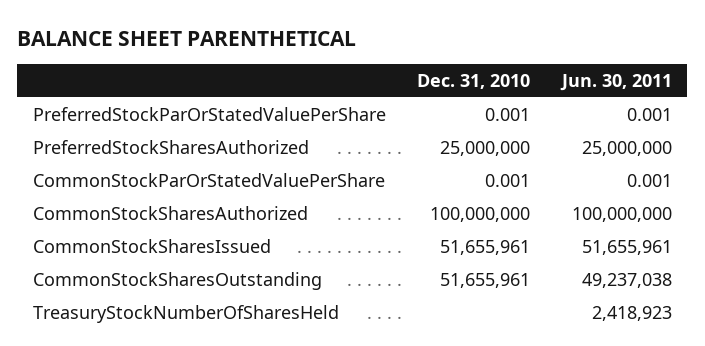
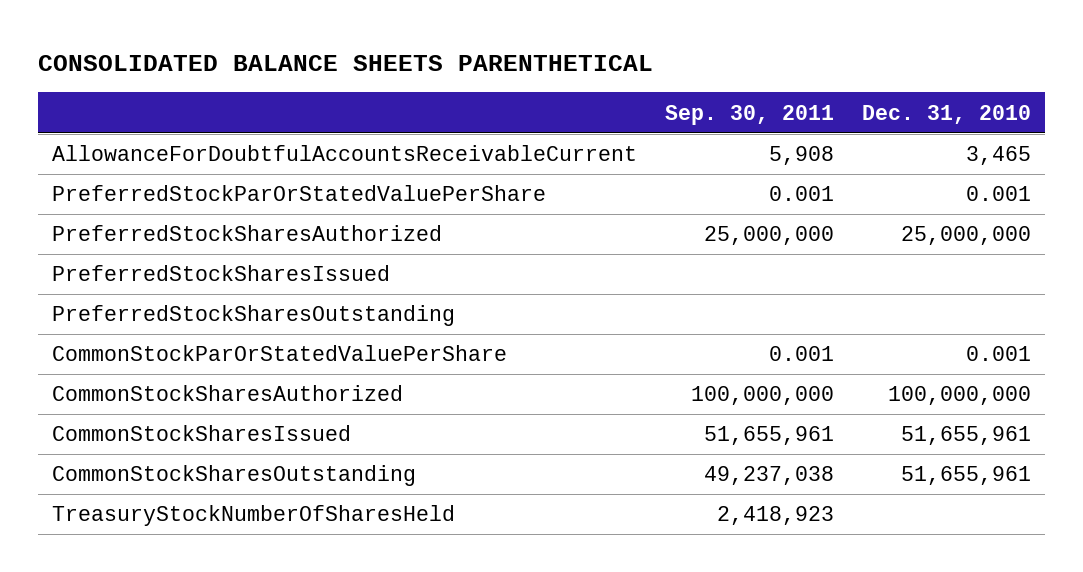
[17,30,357,46] BALANCE SHEET PARENTHETICAL -> [37,54,653,71] CONSOLIDATED BALANCE SHEETS PARENTHETICAL
[559,73,672,91] Jun. 30, 2011 -> none
none -> [665,104,835,125] Sep. 30, 2011
none -> [51,145,637,162] AllowanceForDoubtfulAccountsReceivableCurrent
none -> [51,265,390,282] PreferredStockSharesIssued
none -> [51,305,455,327] PreferredStockSharesOutstanding

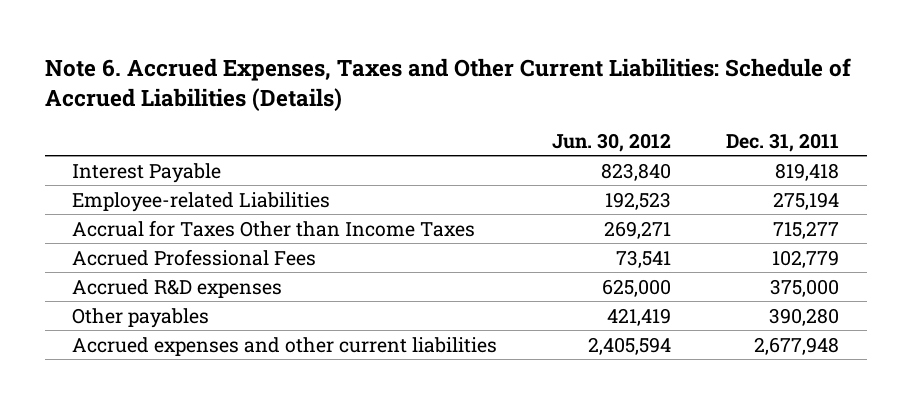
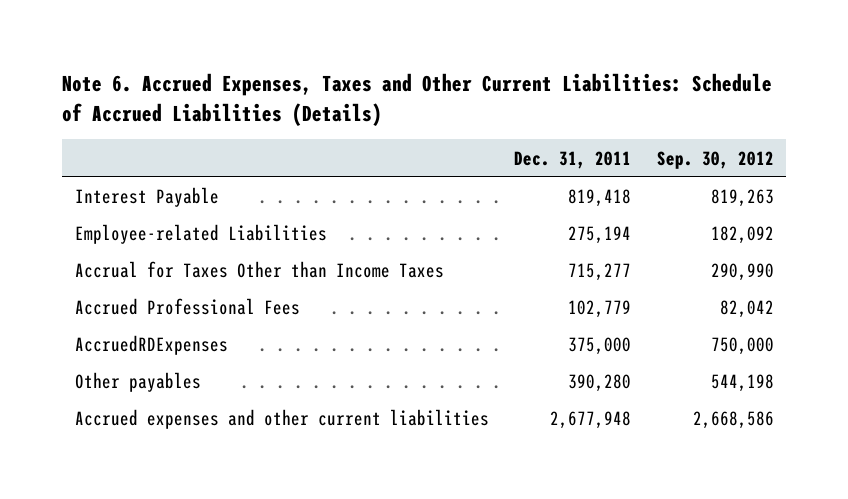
[552,132,672,152] Jun. 30, 2012 -> none
none -> [656,150,774,169] Sep. 30, 2012
[72,278,283,298] Accrued R&D expenses -> [74,335,228,356] AccruedRDExpenses

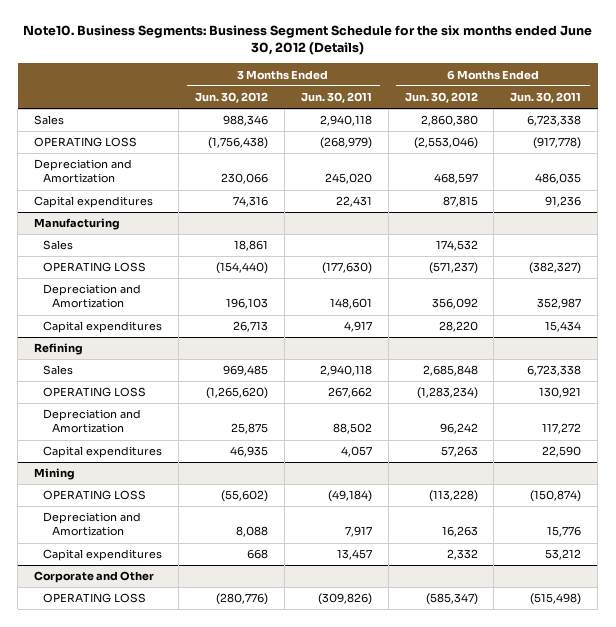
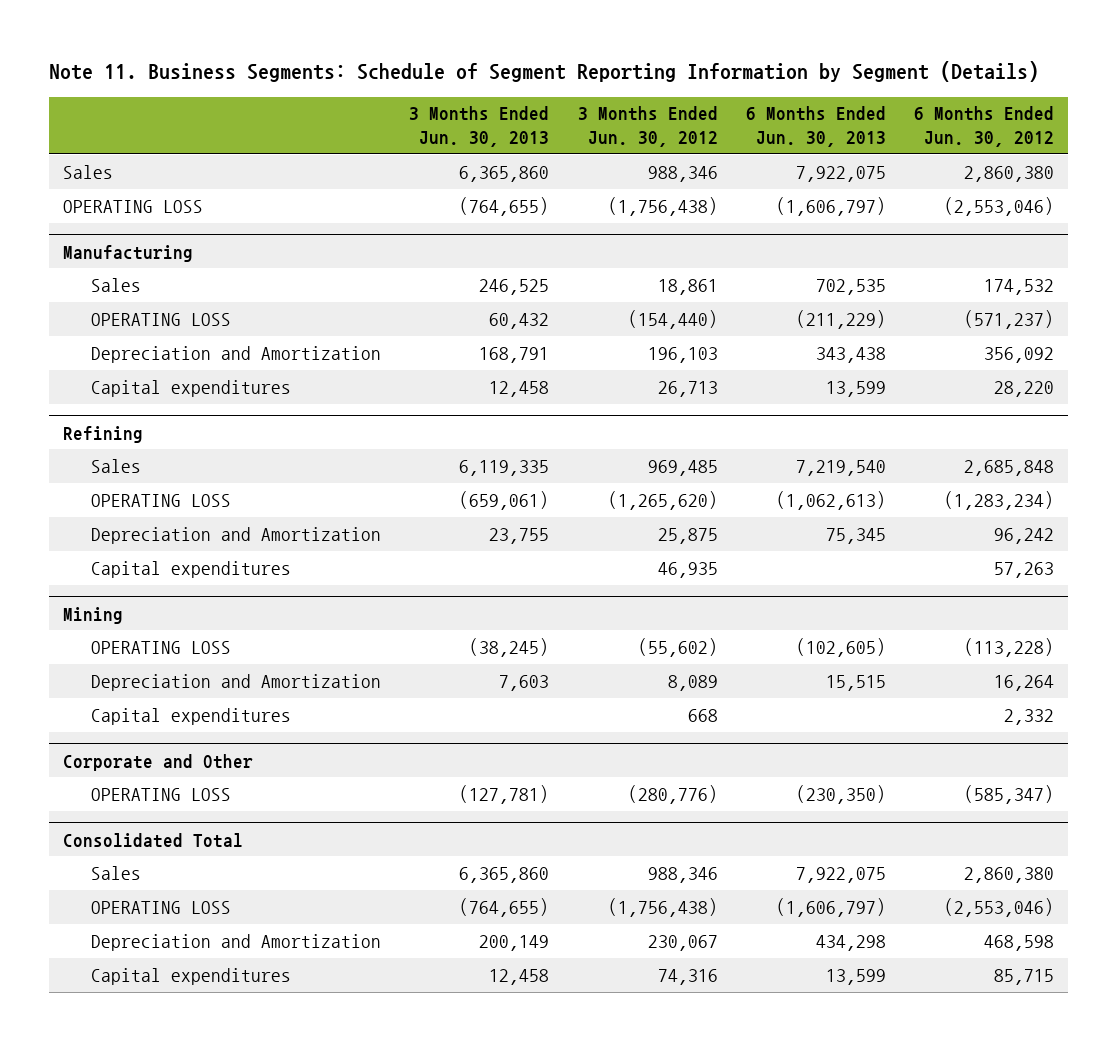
[22,25,592,56] Note10. Business Segments: Business Segment Schedule for the six months ended June 30, 2012 (Details) -> [48,60,1039,82] Note 11. Business Segments: Schedule of Segment Reporting Information by Segment (Details)
[300,92,372,104] Jun. 30, 2011 -> none
[510,92,582,104] Jun. 30, 2011 -> none
none -> [409,106,550,148] 3 Months Ended Jun. 30, 2013
none -> [745,106,886,148] 6 Months Ended Jun. 30, 2013
[34,159,133,184] Depreciation and Amortization -> none
[34,196,154,209] Capital expenditures -> none
[235,526,268,538] 8,088 -> [667,674,718,691] 8,089
[441,526,478,538] 16,263 -> [994,674,1055,691] 16,264
none -> [63,832,244,848] Consolidated Total
none -> [91,865,142,880] Sales
none -> [91,900,232,914] OPERATING LOSS
none -> [91,933,382,951] Depreciation and Amortization
none -> [91,967,292,985] Capital expenditures

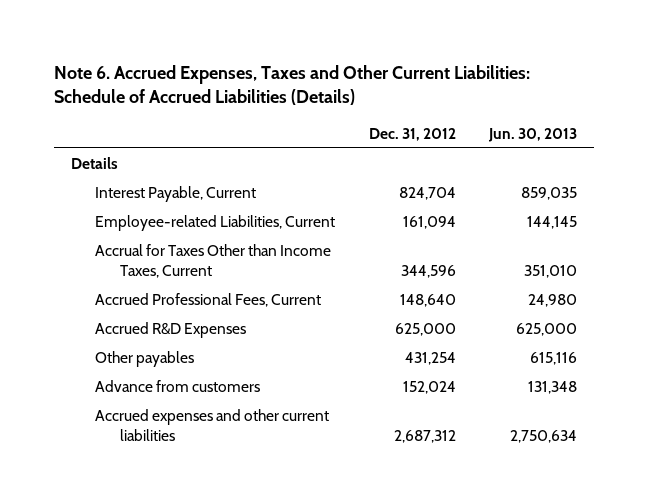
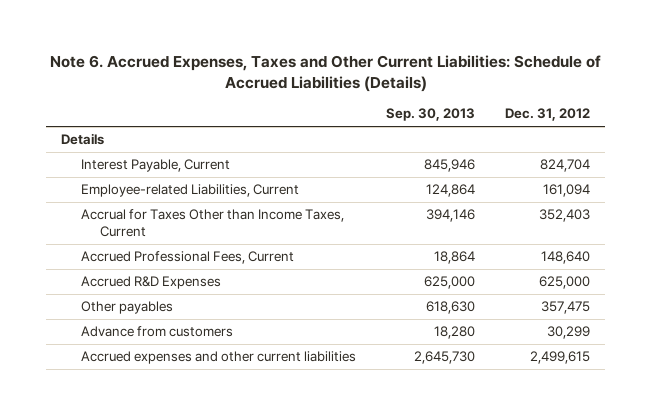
[488,127,578,142] Jun. 30, 2013 -> none
none -> [385,108,475,122] Sep. 30, 2013
[400,264,456,278] 344,596 -> [539,209,591,223] 352,403
[404,351,456,365] 431,254 -> [541,301,591,315] 357,475
[402,380,456,394] 152,024 -> [547,326,591,340] 30,299
[393,429,456,443] 2,687,312 -> [530,351,591,365] 2,499,615

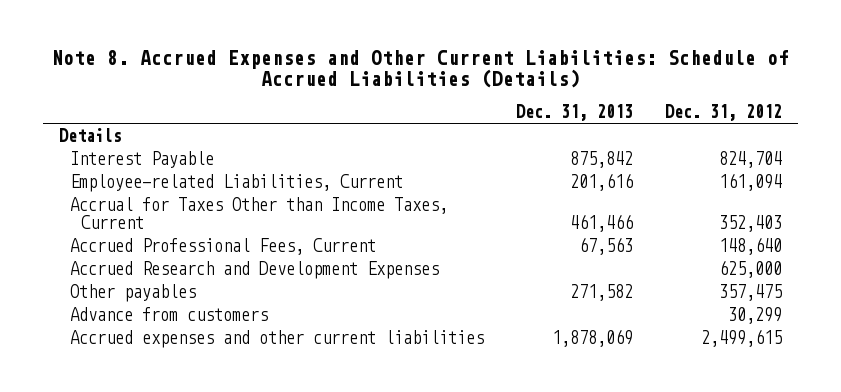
[49,55,601,92] Note 6. Accrued Expenses, Taxes and Other Current Liabilities: Schedule of Accrued Liabilities (Details) -> [51,49,789,88] Note 8. Accrued Expenses and Other Current Liabilities: Schedule of Accrued Liabilities (Details)
[385,108,475,122] Sep. 30, 2013 -> none
none -> [516,103,634,121] Dec. 31, 2013
[80,159,230,173] Interest Payable, Current -> [70,151,215,169] Interest Payable
[80,276,221,290] Accrued R&D Expenses -> [70,261,440,280] Accrued Research and Development Expenses

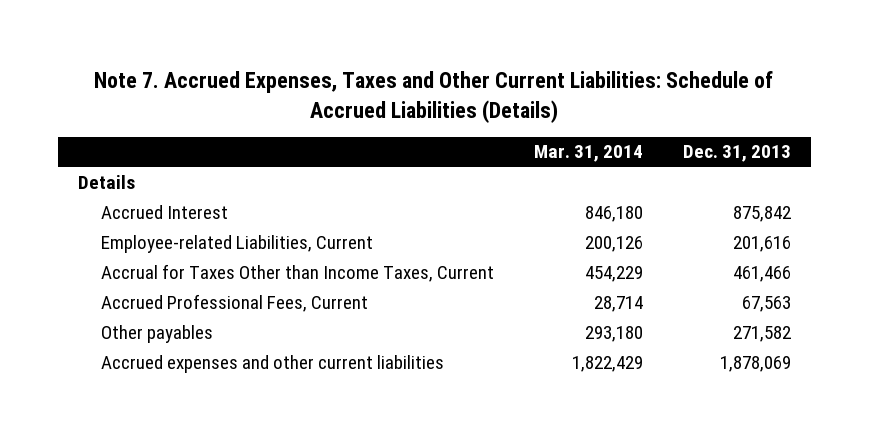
[51,49,789,88] Note 8. Accrued Expenses and Other Current Liabilities: Schedule of Accrued Liabilities (Details) -> [94,70,774,123] Note 7. Accrued Expenses, Taxes and Other Current Liabilities: Schedule of Accrued Liabilities (Details)
[665,103,783,121] Dec. 31, 2012 -> none
none -> [534,145,644,163] Mar. 31, 2014
[70,151,215,169] Interest Payable -> [101,204,229,219] Accrued Interest
[70,261,440,280] Accrued Research and Development Expenses -> none
[70,307,269,322] Advance from customers -> none

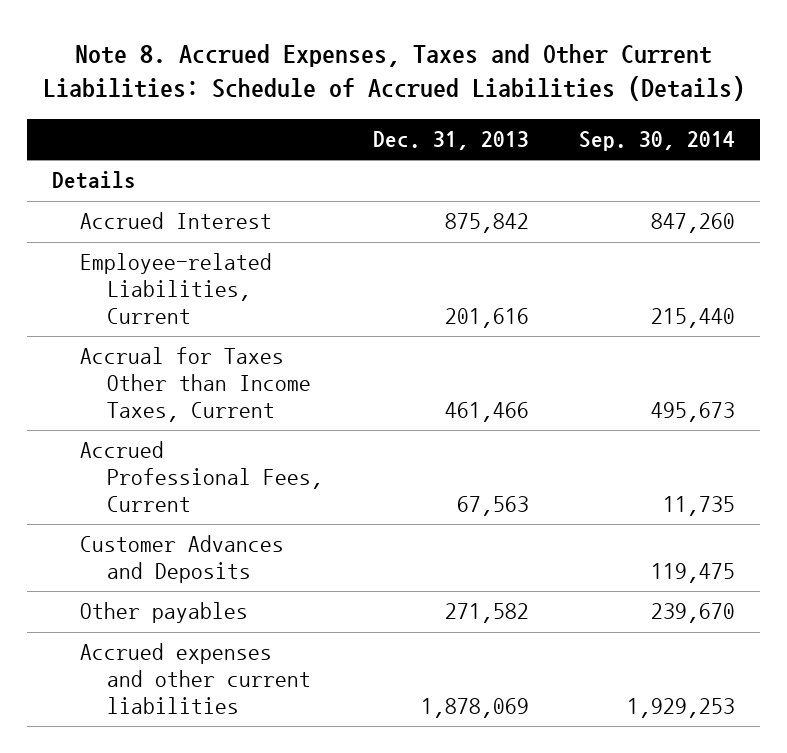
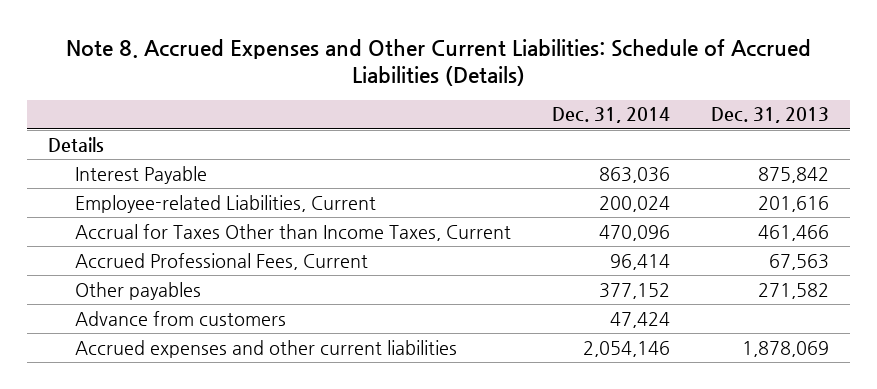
[42,43,745,102] Note 8. Accrued Expenses, Taxes and Other Current Liabilities: Schedule of Accrued Liabilities (Details) -> [65,38,811,87] Note 8. Accrued Expenses and Other Current Liabilities: Schedule of Accrued Liabilities (Details)
[579,131,736,152] Sep. 30, 2014 -> none
none -> [552,107,671,124] Dec. 31, 2014
[79,212,272,230] Accrued Interest -> [74,165,207,184] Interest Payable
[79,535,284,584] Customer Advances and Deposits -> none
none -> [74,310,286,326] Advance from customers

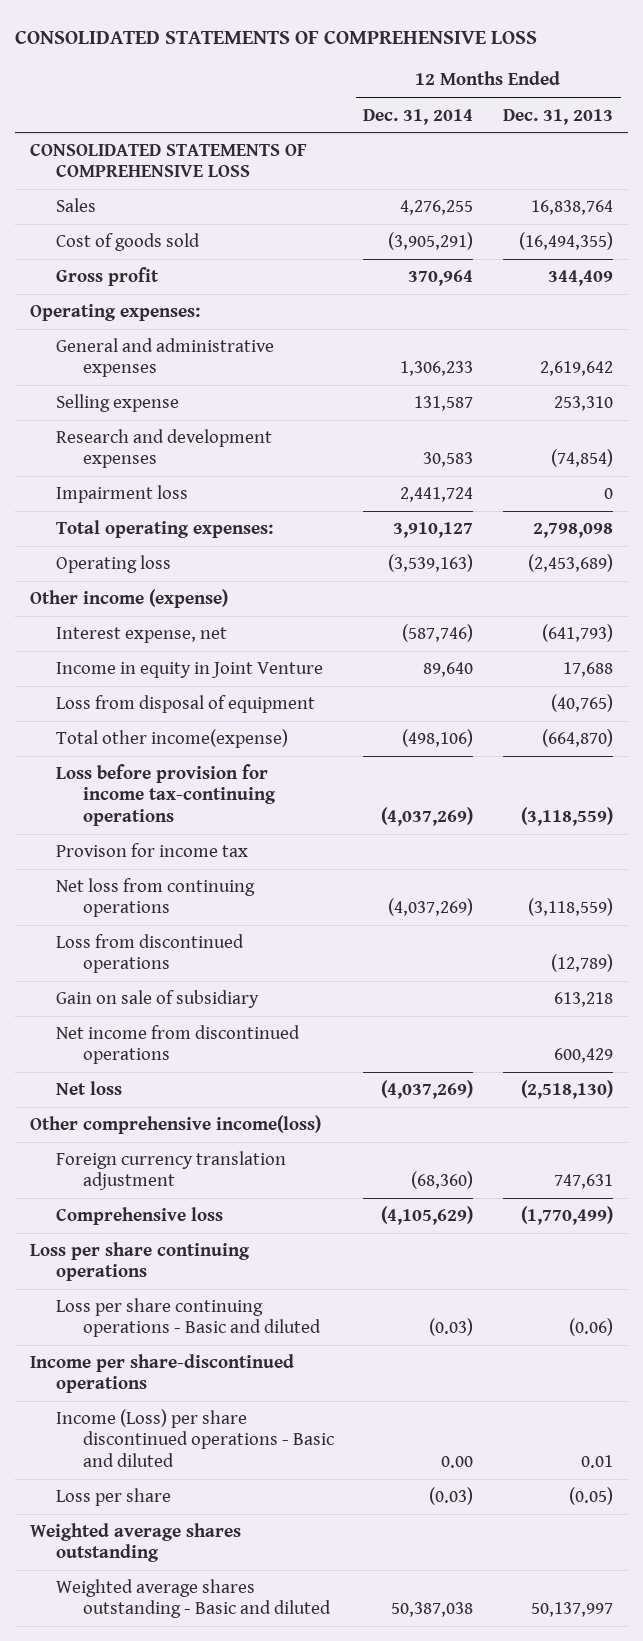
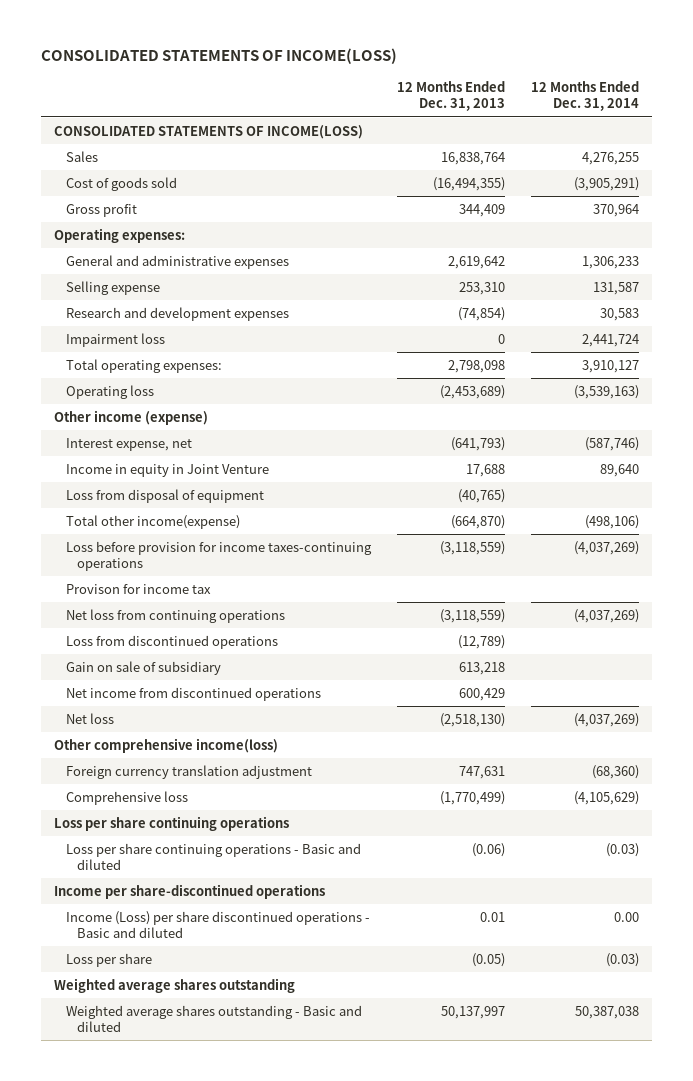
[15,30,538,44] CONSOLIDATED STATEMENTS OF COMPREHENSIVE LOSS -> [40,48,397,65] CONSOLIDATED STATEMENTS OF INCOME(LOSS)
[29,143,307,178] CONSOLIDATED STATEMENTS OF COMPREHENSIVE LOSS -> [53,124,363,139] CONSOLIDATED STATEMENTS OF INCOME(LOSS)
[56,764,276,826] Loss before provision for income tax-continuing operations -> [65,540,372,571] Loss before provision for income taxes-continuing operations

